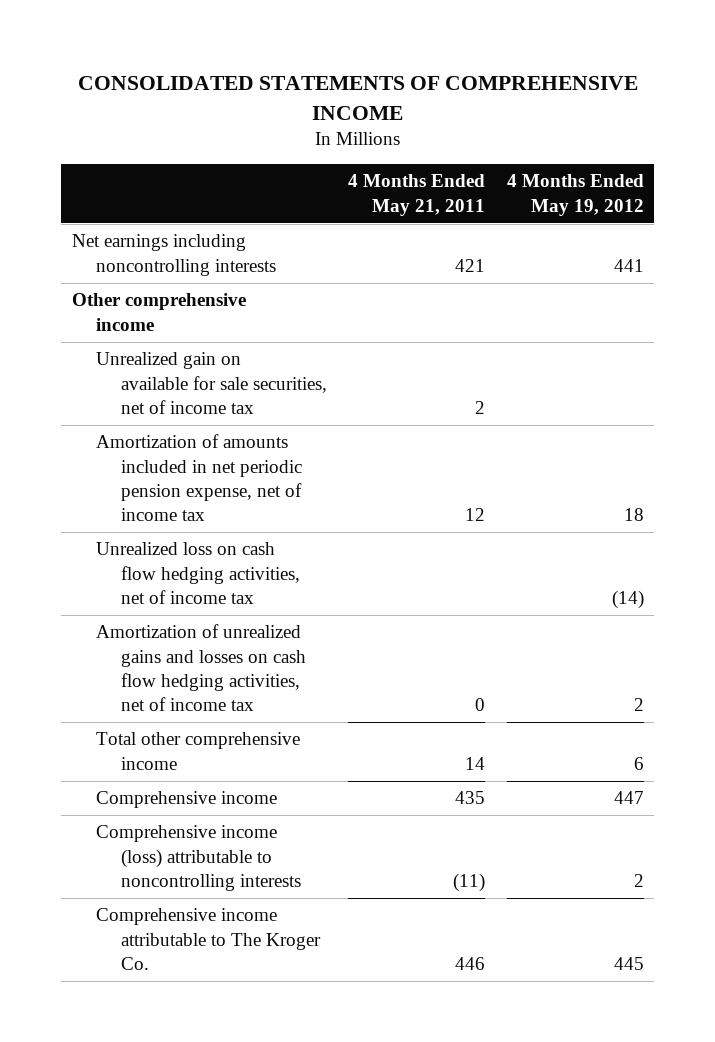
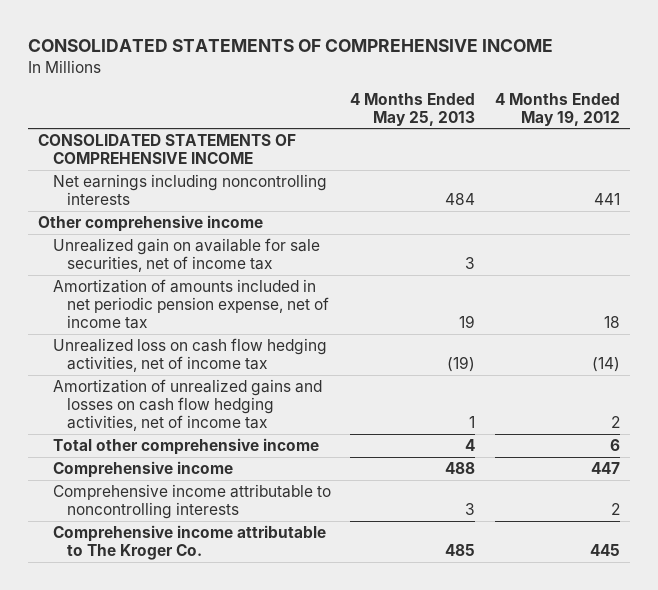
[348,174,486,216] 4 Months Ended May 21, 2011 -> none
none -> [350,92,476,126] 4 Months Ended May 25, 2013
none -> [37,133,296,164] CONSOLIDATED STATEMENTS OF COMPREHENSIVE INCOME
[96,825,302,892] Comprehensive income (loss) attributable to noncontrolling interests -> [52,483,331,519] Comprehensive income attributable to noncontrolling interests

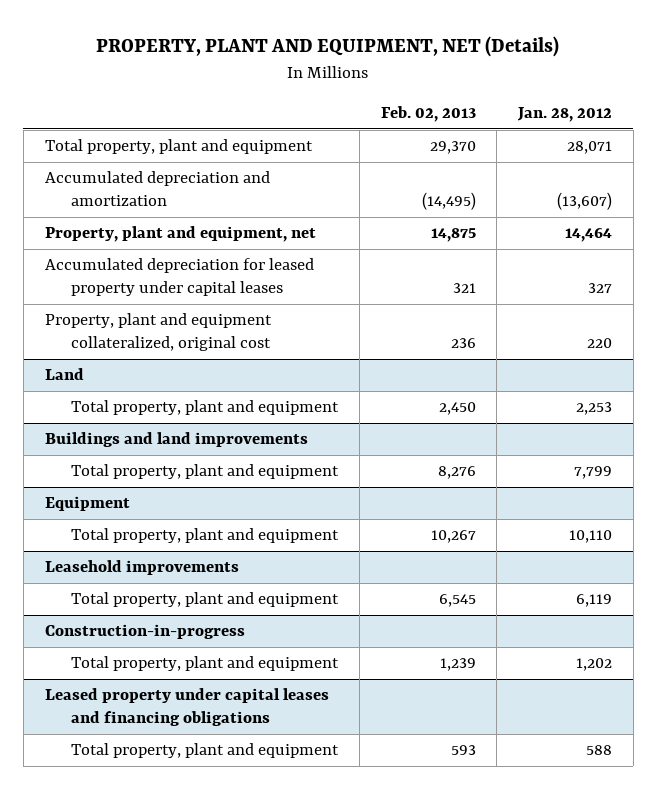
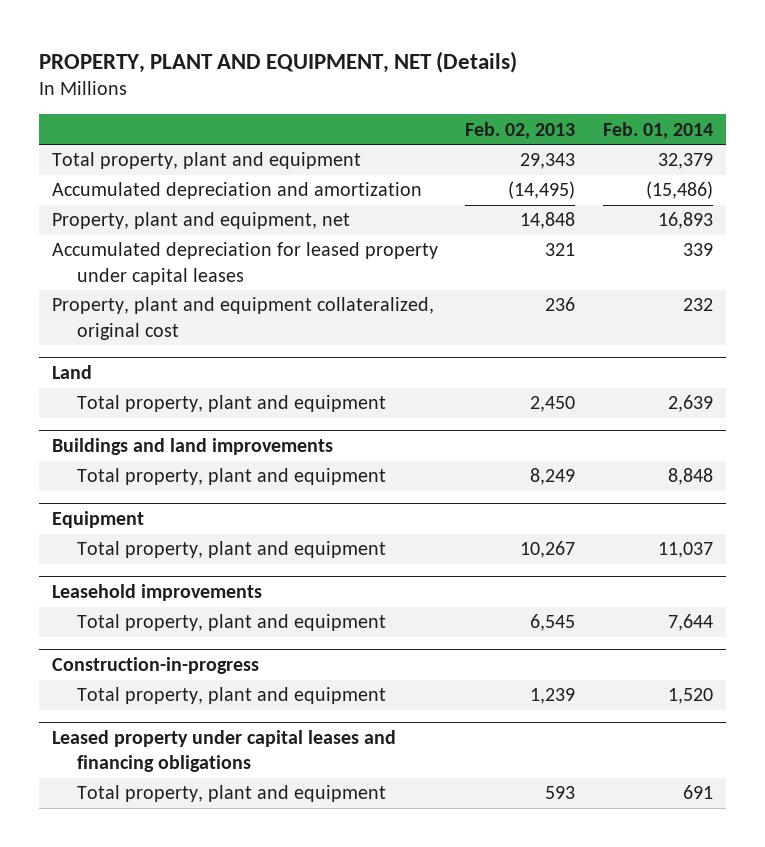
[516,106,612,122] Jan. 28, 2012 -> none
none -> [602,121,713,139] Feb. 01, 2014
[429,141,476,155] 29,370 -> [520,153,576,170] 29,343
[430,228,476,243] 14,875 -> [520,212,576,230] 14,848
[437,466,476,480] 8,276 -> [530,468,576,486] 8,249

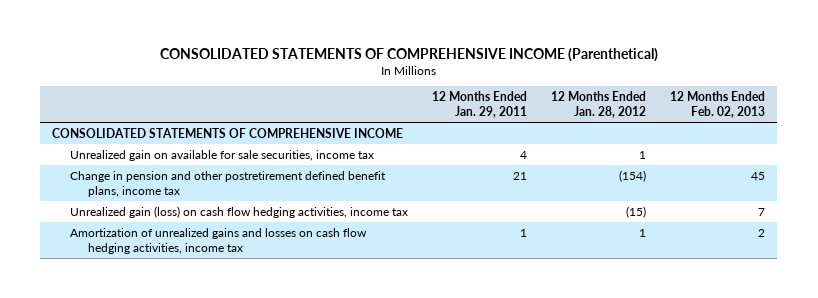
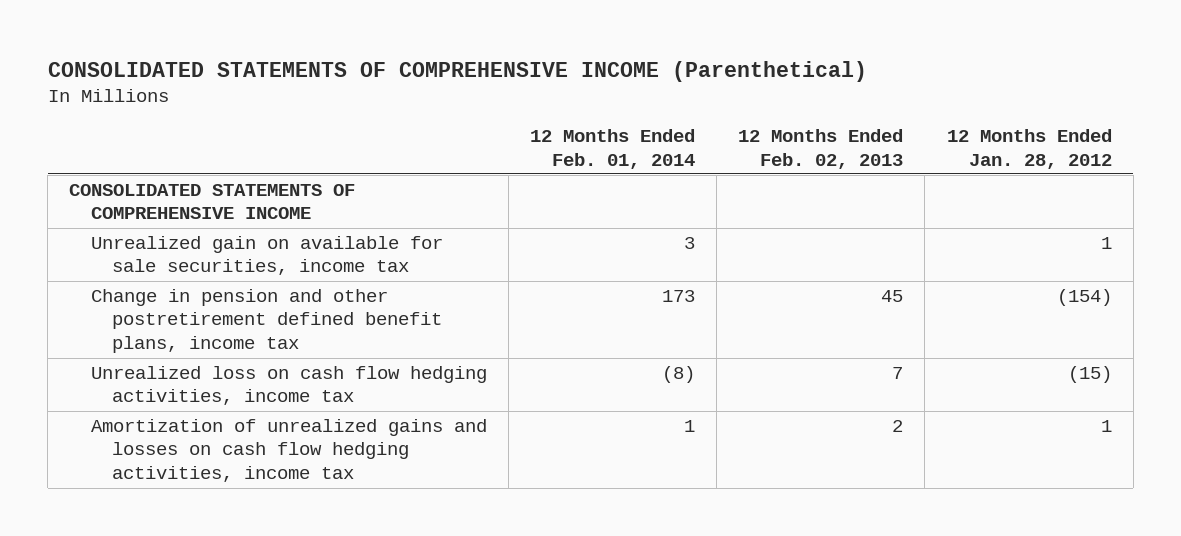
[432,90,528,119] 12 Months Ended Jan. 29, 2011 -> none
none -> [529,128,695,169] 12 Months Ended Feb. 01, 2014
[70,205,409,218] Unrealized gain (loss) on cash flow hedging activities, income tax -> [90,365,487,406] Unrealized loss on cash flow hedging activities, income tax

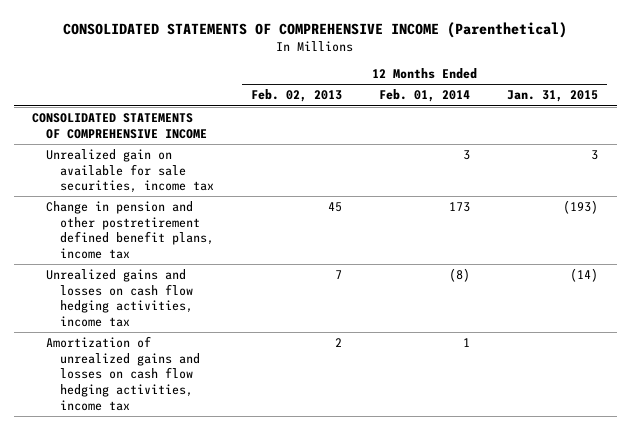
[946,128,1112,169] 12 Months Ended Jan. 28, 2012 -> none
none -> [507,90,599,103] Jan. 31, 2015
[90,365,487,406] Unrealized loss on cash flow hedging activities, income tax -> [46,268,194,327] Unrealized gains and losses on cash flow hedging activities, income tax

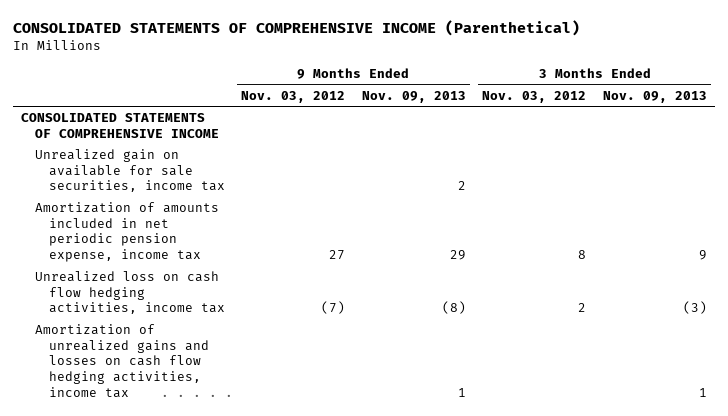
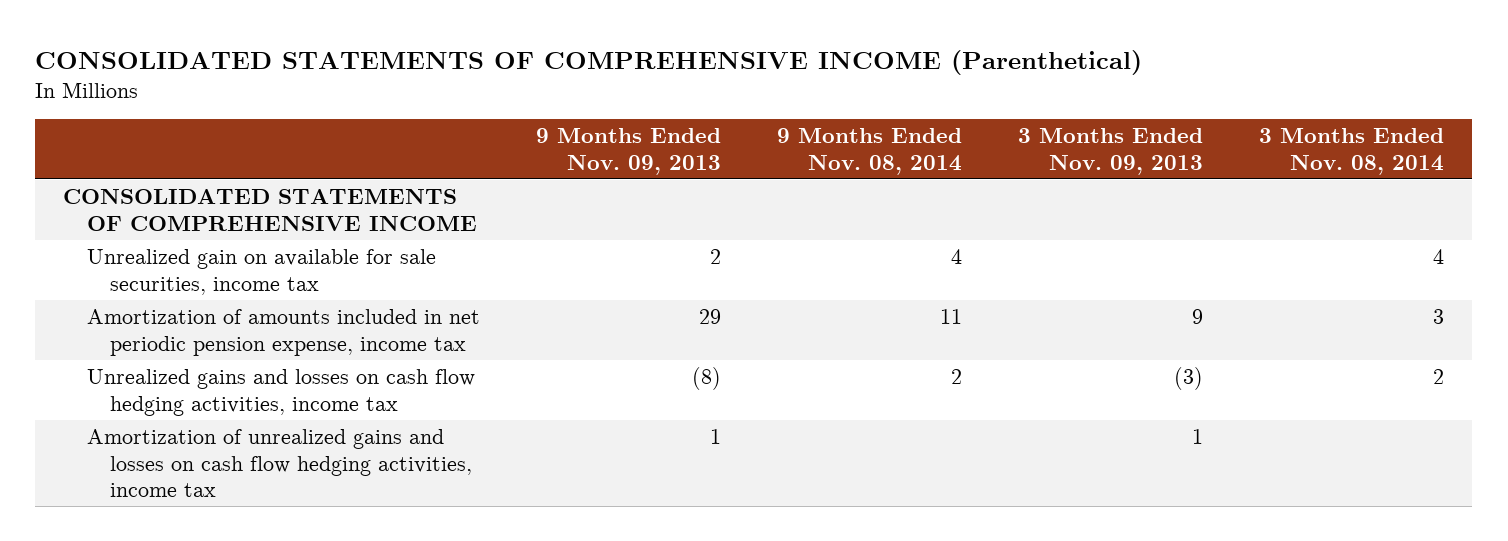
[241,90,346,103] Nov. 03, 2012 -> none
[482,90,587,103] Nov. 03, 2012 -> none
none -> [777,127,963,175] 9 Months Ended Nov. 08, 2014
none -> [1259,127,1445,175] 3 Months Ended Nov. 08, 2014
[35,271,225,315] Unrealized loss on cash flow hedging activities, income tax -> [86,368,475,416] Unrealized gains and losses on cash flow hedging activities, income tax

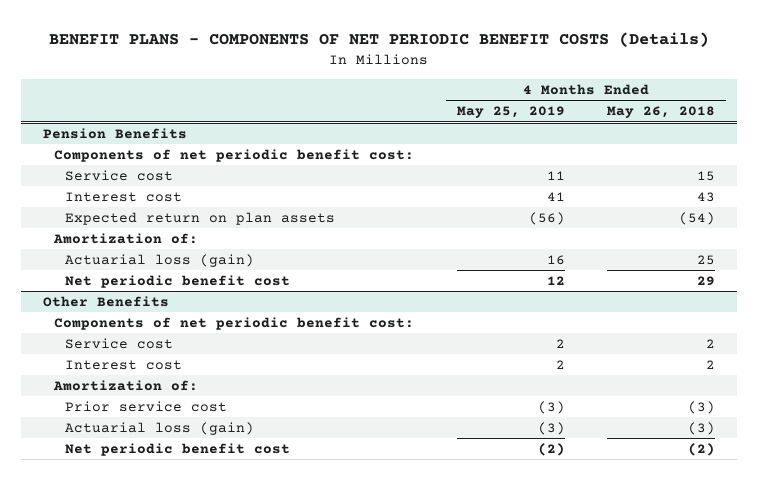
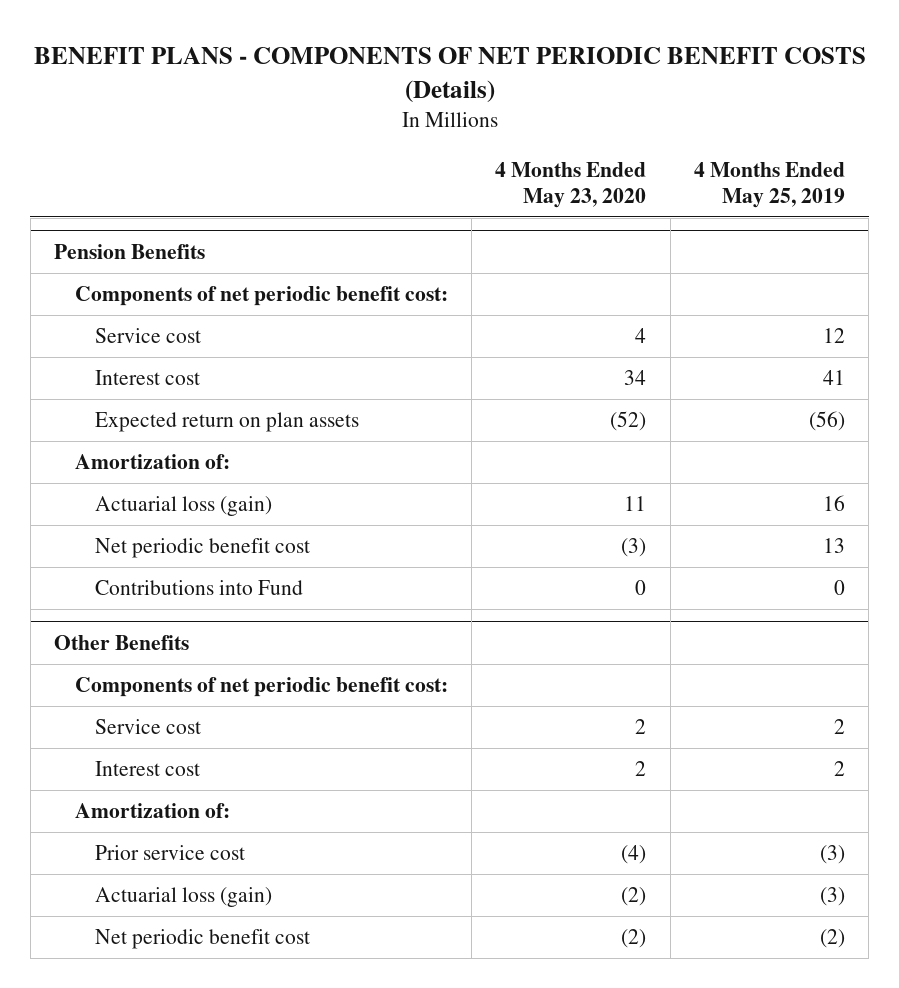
[607,106,716,119] May 26, 2018 -> none
none -> [495,162,647,208] 4 Months Ended May 23, 2020
[546,170,565,180] 11 -> [823,328,846,344] 12
[546,275,565,285] 12 -> [823,538,846,554] 13
none -> [95,580,304,596] Contributions into Fund

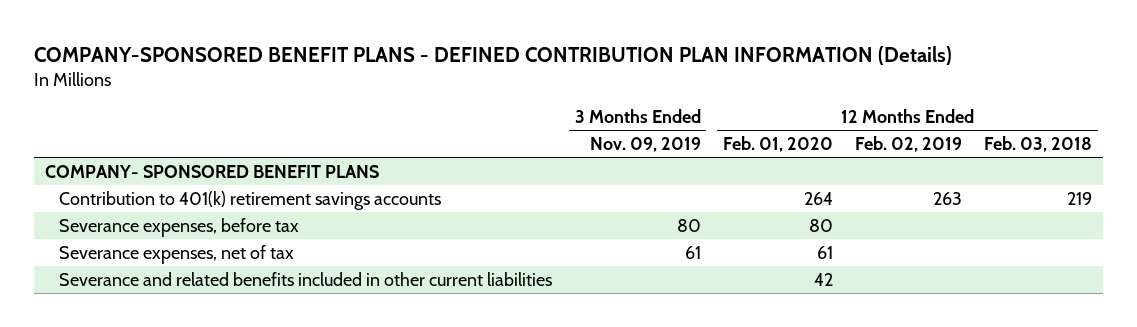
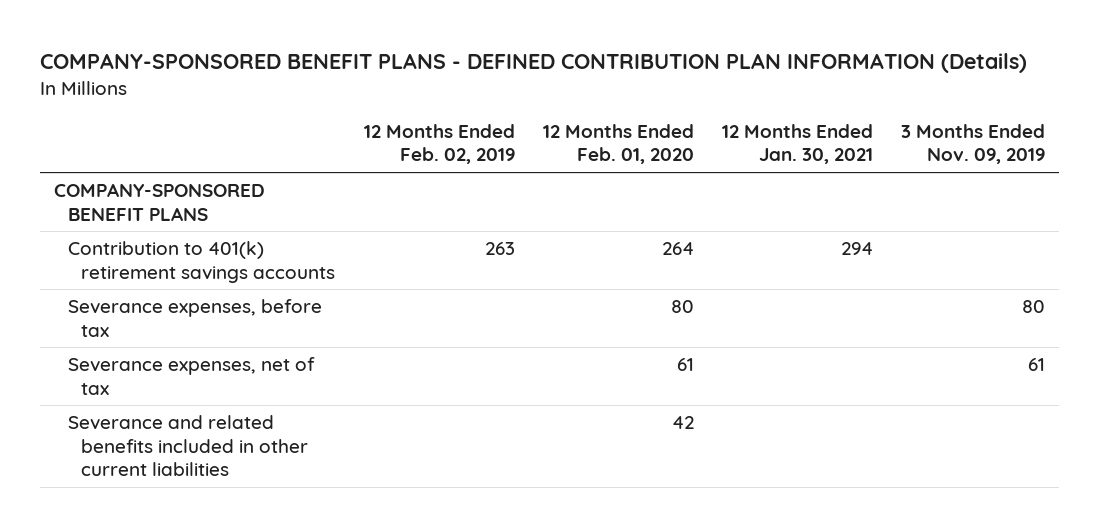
[984,136,1093,153] Feb. 03, 2018 -> none
none -> [722,123,874,165] 12 Months Ended Jan. 30, 2021
[45,164,380,178] COMPANY- SPONSORED BENEFIT PLANS -> [54,183,266,221] COMPANY-SPONSORED BENEFIT PLANS

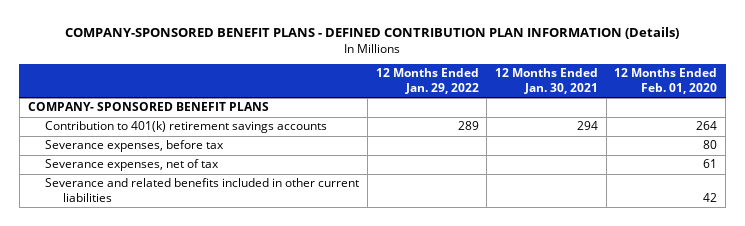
[363,123,515,165] 12 Months Ended Feb. 02, 2019 -> none
[901,123,1046,165] 3 Months Ended Nov. 09, 2019 -> none
none -> [375,68,479,95] 12 Months Ended Jan. 29, 2022
[54,183,266,221] COMPANY-SPONSORED BENEFIT PLANS -> [27,102,269,112] COMPANY- SPONSORED BENEFIT PLANS

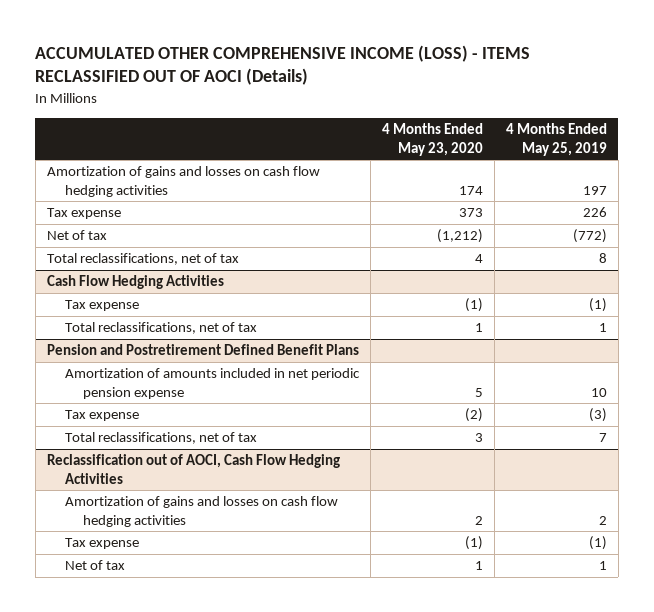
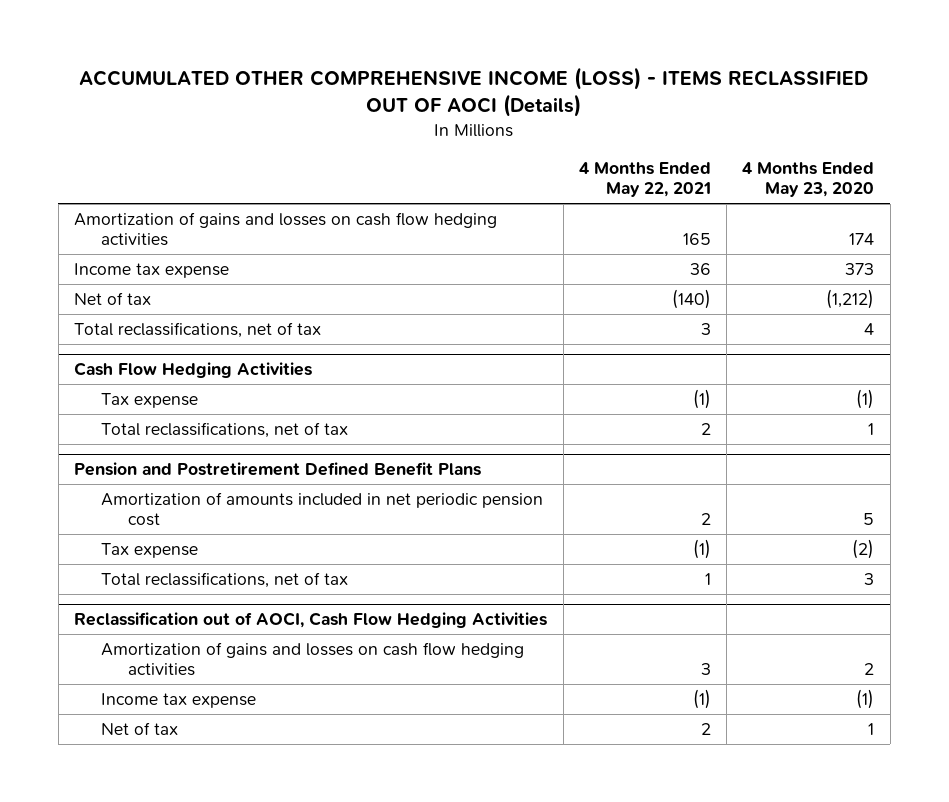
[505,123,607,156] 4 Months Ended May 25, 2019 -> none
none -> [578,161,711,198] 4 Months Ended May 22, 2021
[46,208,121,220] Tax expense -> [74,262,230,278] Income tax expense
[64,368,360,399] Amortization of amounts included in net periodic pension expense -> [101,491,544,527] Amortization of amounts included in net periodic pension cost
[64,538,139,550] Tax expense -> [101,692,257,708] Income tax expense

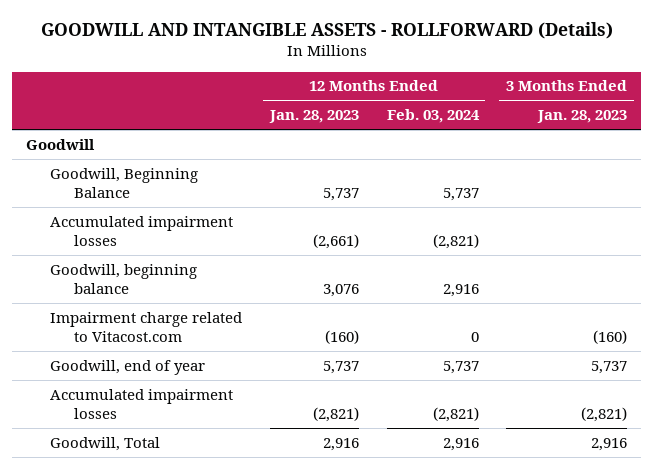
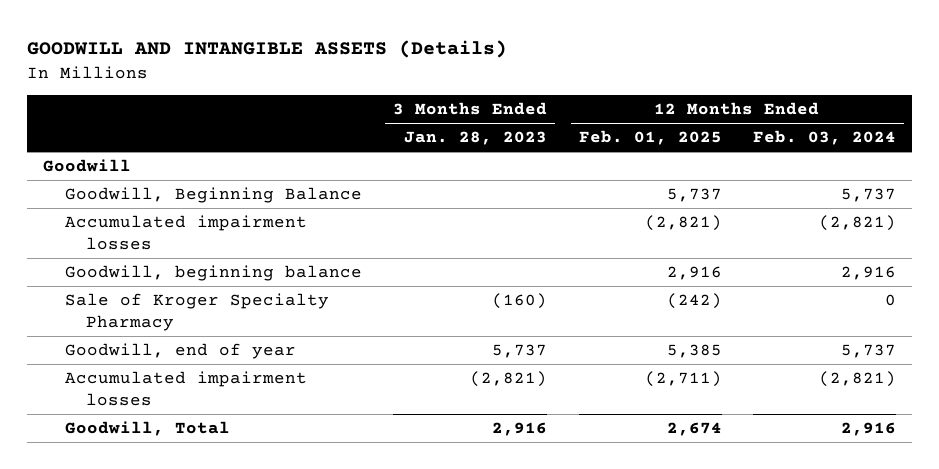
[40,21,613,39] GOODWILL AND INTANGIBLE ASSETS - ROLLFORWARD (Details) -> [27,40,508,59] GOODWILL AND INTANGIBLE ASSETS (Details)
[268,110,359,124] Jan. 28, 2023 -> none
none -> [578,130,722,146] Feb. 01, 2025
[49,311,242,343] Impairment charge related to Vitacost.com -> [64,293,329,332] Sale of Kroger Specialty Pharmacy

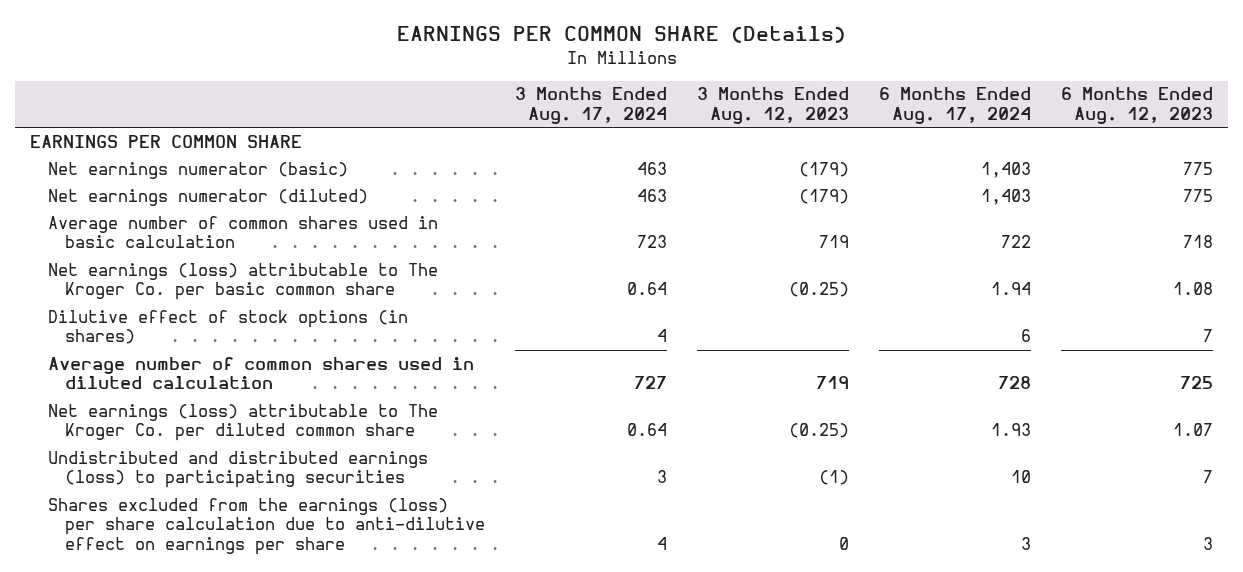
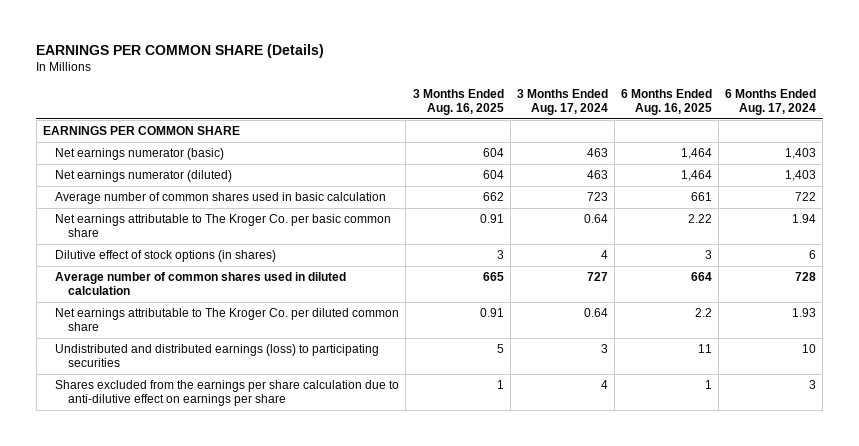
[696,87,849,124] 3 Months Ended Aug. 12, 2023 -> none
[1060,87,1213,124] 6 Months Ended Aug. 12, 2023 -> none
none -> [412,88,504,116] 3 Months Ended Aug. 16, 2025
none -> [621,88,713,116] 6 Months Ended Aug. 16, 2025
[47,262,438,301] Net earnings (loss) attributable to The Kroger Co. per basic common share -> [55,214,392,238] Net earnings attributable to The Kroger Co. per basic common share
[47,403,438,442] Net earnings (loss) attributable to The Kroger Co. per diluted common share -> [55,308,400,332] Net earnings attributable to The Kroger Co. per diluted common share
[47,497,486,555] Shares excluded from the earnings (loss) per share calculation due to anti-dilutive effect on earnings per share -> [55,380,400,407] Shares excluded from the earnings per share calculation due to anti-dilutive effect on earnings per share

